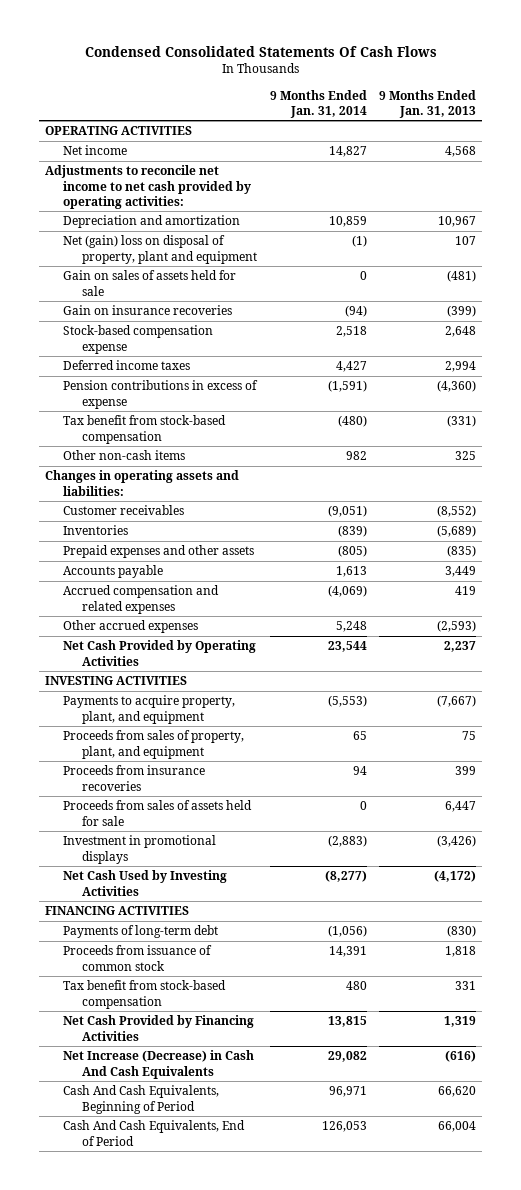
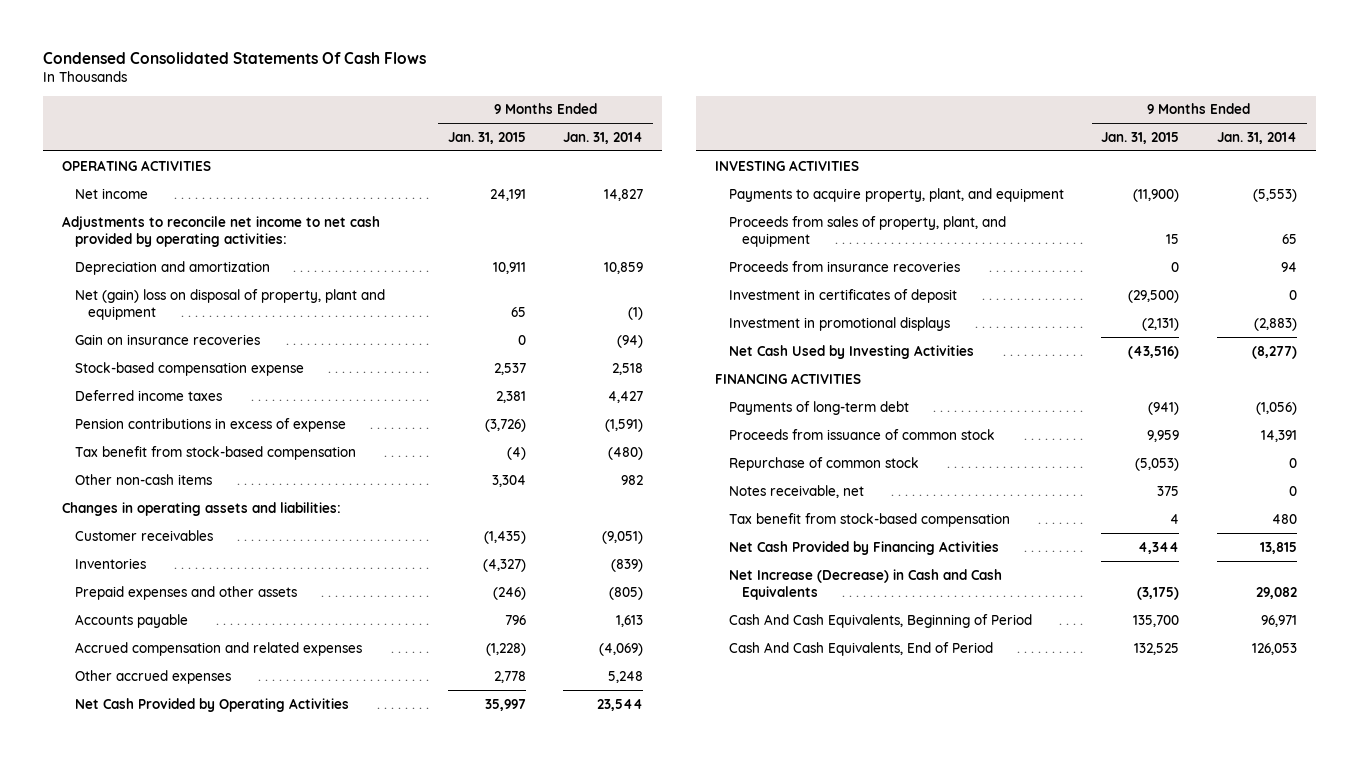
[379,89,477,118] 9 Months Ended Jan. 31, 2013 -> none
none -> [447,132,526,145] Jan. 31, 2015
[63,270,237,296] Gain on sales of assets held for sale -> none
[63,800,253,826] Proceeds from sales of assets held for sale -> none
none -> [728,288,957,303] Investment in certificates of deposit
none -> [728,456,919,471] Repurchase of common stock
none -> [728,484,864,498] Notes receivable, net
[63,1050,255,1079] Net Increase (Decrease) in Cash And Cash Equivalents -> [728,568,1002,601] Net Increase (Decrease) in Cash and Cash Equivalents

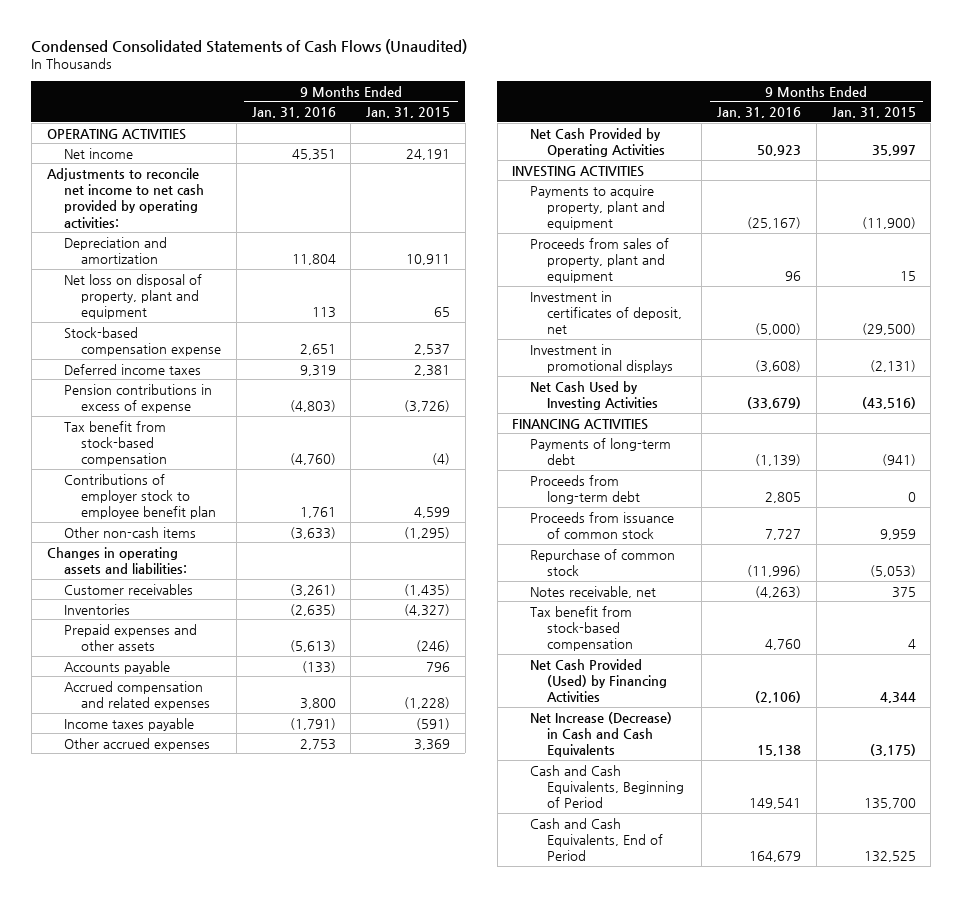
[42,51,426,64] Condensed Consolidated Statements Of Cash Flows -> [31,39,468,55] Condensed Consolidated Statements of Cash Flows (Unaudited)
[563,132,644,145] Jan. 31, 2014 -> none
none -> [251,106,336,118] Jan. 31, 2016
[75,333,261,345] Gain on insurance recoveries -> none
[75,288,386,321] Net (gain) loss on disposal of property, plant and equipment -> [63,273,202,320] Net loss on disposal of property, plant and equipment
none -> [63,473,216,520] Contributions of employer stock to employee benefit plan
[491,474,526,487] 3,304 -> [404,526,451,539] (1,295)
none -> [63,717,194,731] Income taxes payable
[493,670,526,683] 2,778 -> [414,738,451,750] 3,369
[728,260,960,272] Proceeds from insurance recoveries -> none
[728,187,1064,202] Payments to acquire property, plant, and equipment -> [529,184,665,231] Payments to acquire property, plant and equipment
[728,215,1006,248] Proceeds from sales of property, plant, and equipment -> [529,237,669,284] Proceeds from sales of property, plant and equipment
[728,288,957,303] Investment in certificates of deposit -> [529,290,682,335] Investment in certificates of deposit, net
none -> [529,474,640,504] Proceeds from long-term debt
[728,540,999,555] Net Cash Provided by Financing Activities -> [529,658,667,703] Net Cash Provided (Used) by Financing Activities
[728,613,1032,628] Cash And Cash Equivalents, Beginning of Period -> [529,764,684,809] Cash and Cash Equivalents, Beginning of Period
[728,641,993,656] Cash And Cash Equivalents, End of Period -> [529,817,663,862] Cash and Cash Equivalents, End of Period

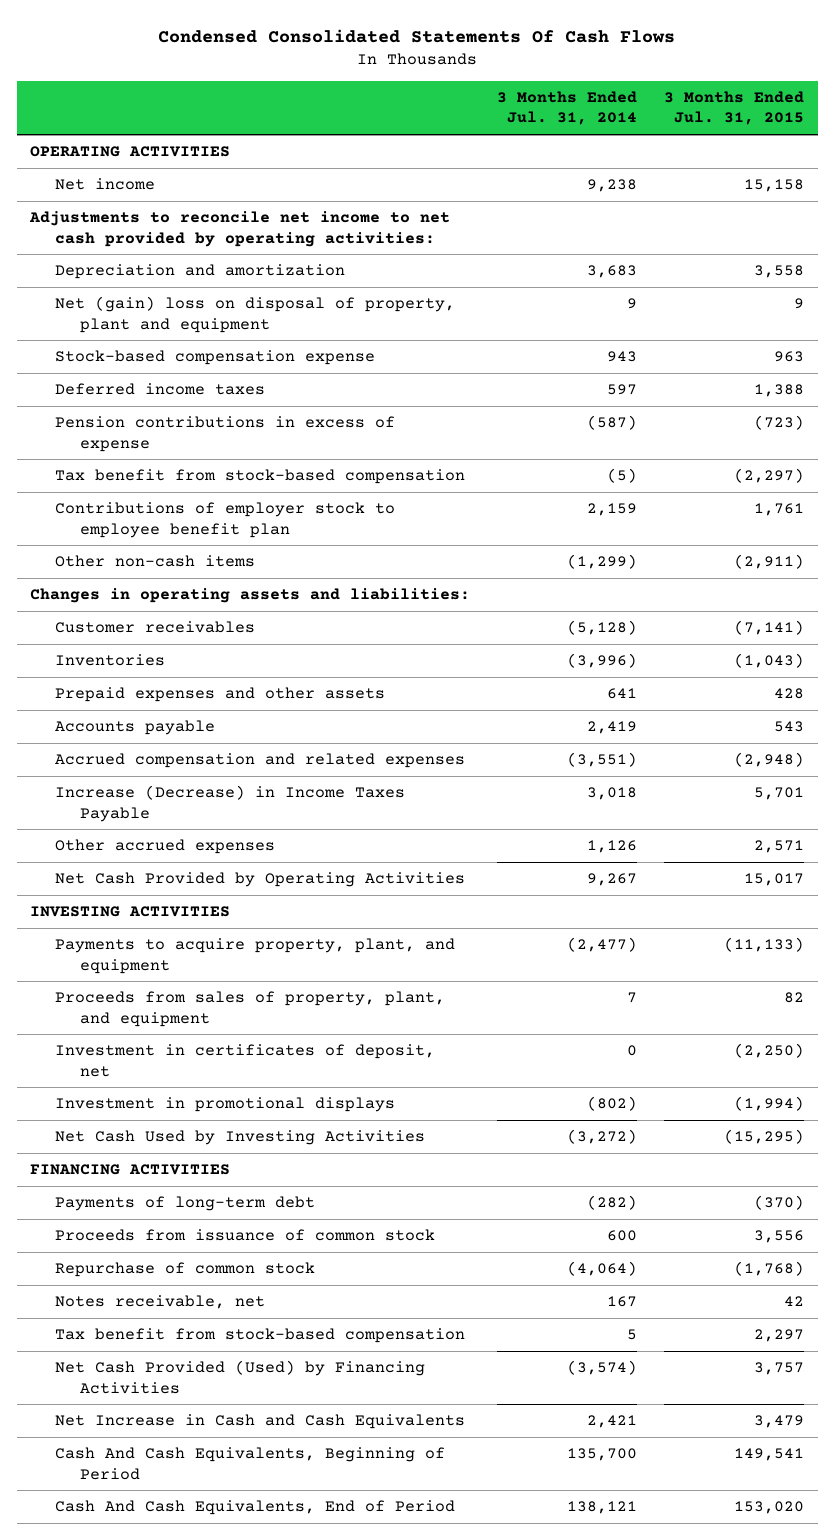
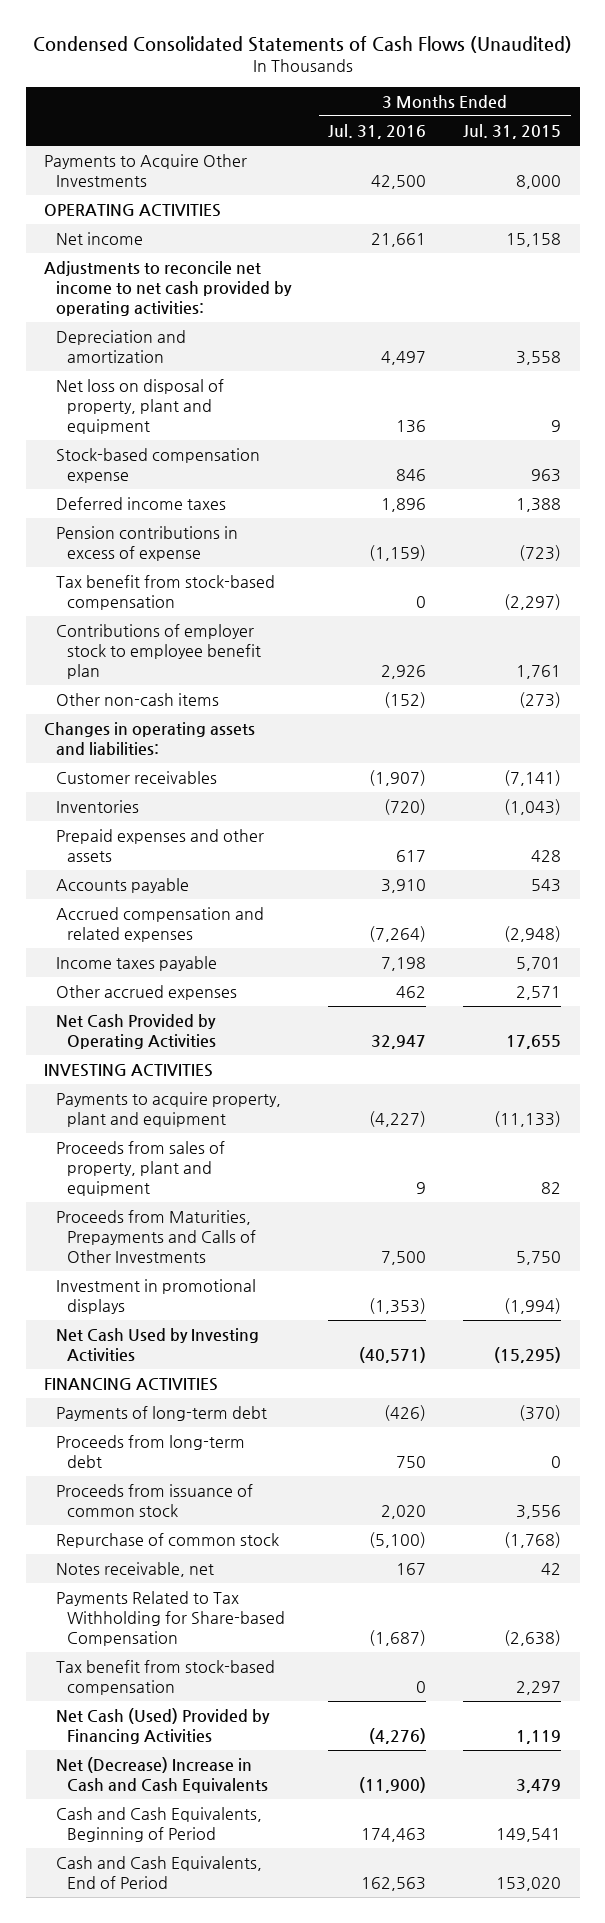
[158,29,676,44] Condensed Consolidated Statements Of Cash Flows -> [32,35,572,53] Condensed Consolidated Statements of Cash Flows (Unaudited)
[497,90,638,126] 3 Months Ended Jul. 31, 2014 -> none
none -> [327,124,426,140] Jul. 31, 2016
none -> [44,154,248,187] Payments to Acquire Other Investments
[55,296,456,333] Net (gain) loss on disposal of property, plant and equipment -> [55,379,224,434] Net loss on disposal of property, plant and equipment
[734,554,805,570] (2,911) -> [519,692,562,709] (273)
[55,785,406,822] Increase (Decrease) in Income Taxes Payable -> [55,956,217,972] Income taxes payable
[744,873,805,887] 15,017 -> [506,1034,562,1049] 17,655
[55,1044,436,1077] Investment in certificates of deposit, net -> none
[55,938,456,974] Payments to acquire property, plant, and equipment -> [55,1092,281,1127] Payments to acquire property, plant and equipment
[55,991,446,1027] Proceeds from sales of property, plant, and equipment -> [55,1141,225,1196] Proceeds from sales of property, plant and equipment
none -> [55,1210,256,1263] Proceeds from Maturities, Prepayments and Calls of Other Investments
none -> [55,1435,245,1468] Proceeds from long-term debt
none -> [55,1591,285,1646] Payments Related to Tax Withholding for Share-based Compensation
[55,1360,426,1394] Net Cash Provided (Used) by Financing Activities -> [55,1708,270,1744] Net Cash (Used) Provided by Financing Activities
[754,1362,805,1376] 3,757 -> [516,1729,562,1744] 1,119
[55,1414,466,1430] Net Increase in Cash and Cash Equivalents -> [55,1757,268,1793] Net (Decrease) Increase in Cash and Cash Equivalents
[55,1447,446,1480] Cash And Cash Equivalents, Beginning of Period -> [55,1807,262,1842] Cash and Cash Equivalents, Beginning of Period
[55,1500,456,1516] Cash And Cash Equivalents, End of Period -> [55,1856,262,1889] Cash and Cash Equivalents, End of Period

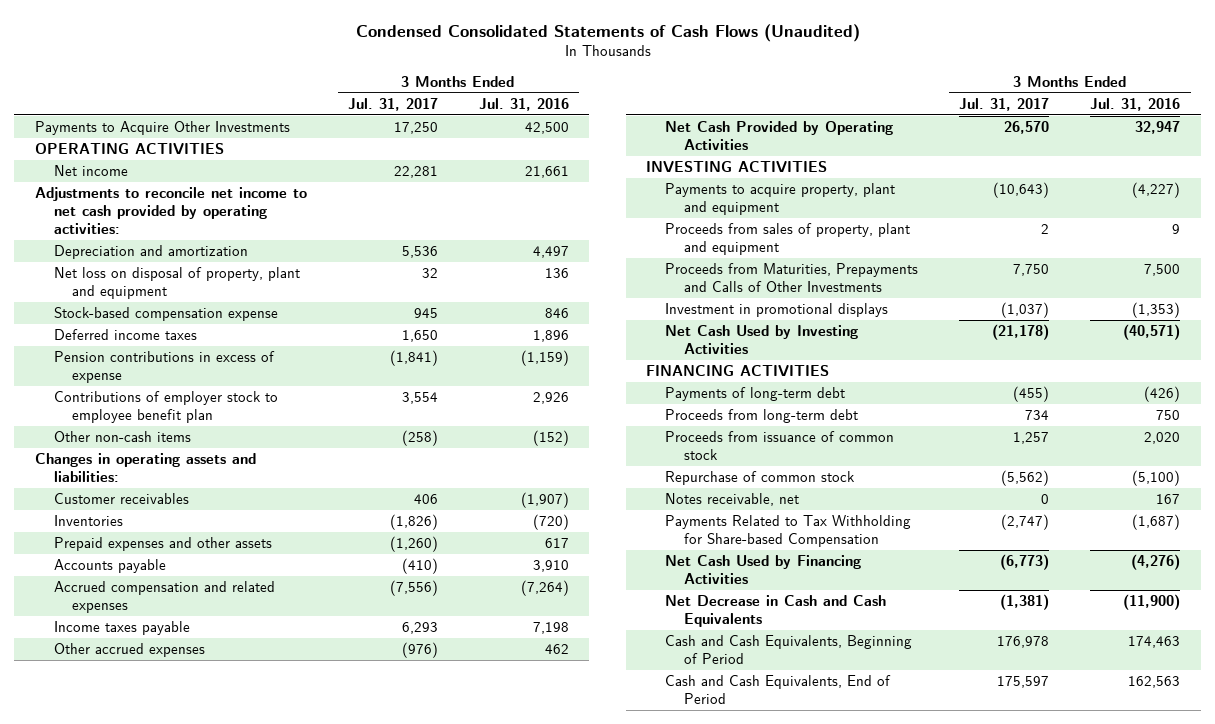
[463,124,562,140] Jul. 31, 2015 -> none
none -> [347,97,438,111] Jul. 31, 2017
[55,575,275,610] Tax benefit from stock-based compensation -> none
[55,1660,275,1695] Tax benefit from stock-based compensation -> none
[55,1708,270,1744] Net Cash (Used) Provided by Financing Activities -> [665,555,862,584] Net Cash Used by Financing Activities
[55,1757,268,1793] Net (Decrease) Increase in Cash and Cash Equivalents -> [665,595,887,627] Net Decrease in Cash and Cash Equivalents

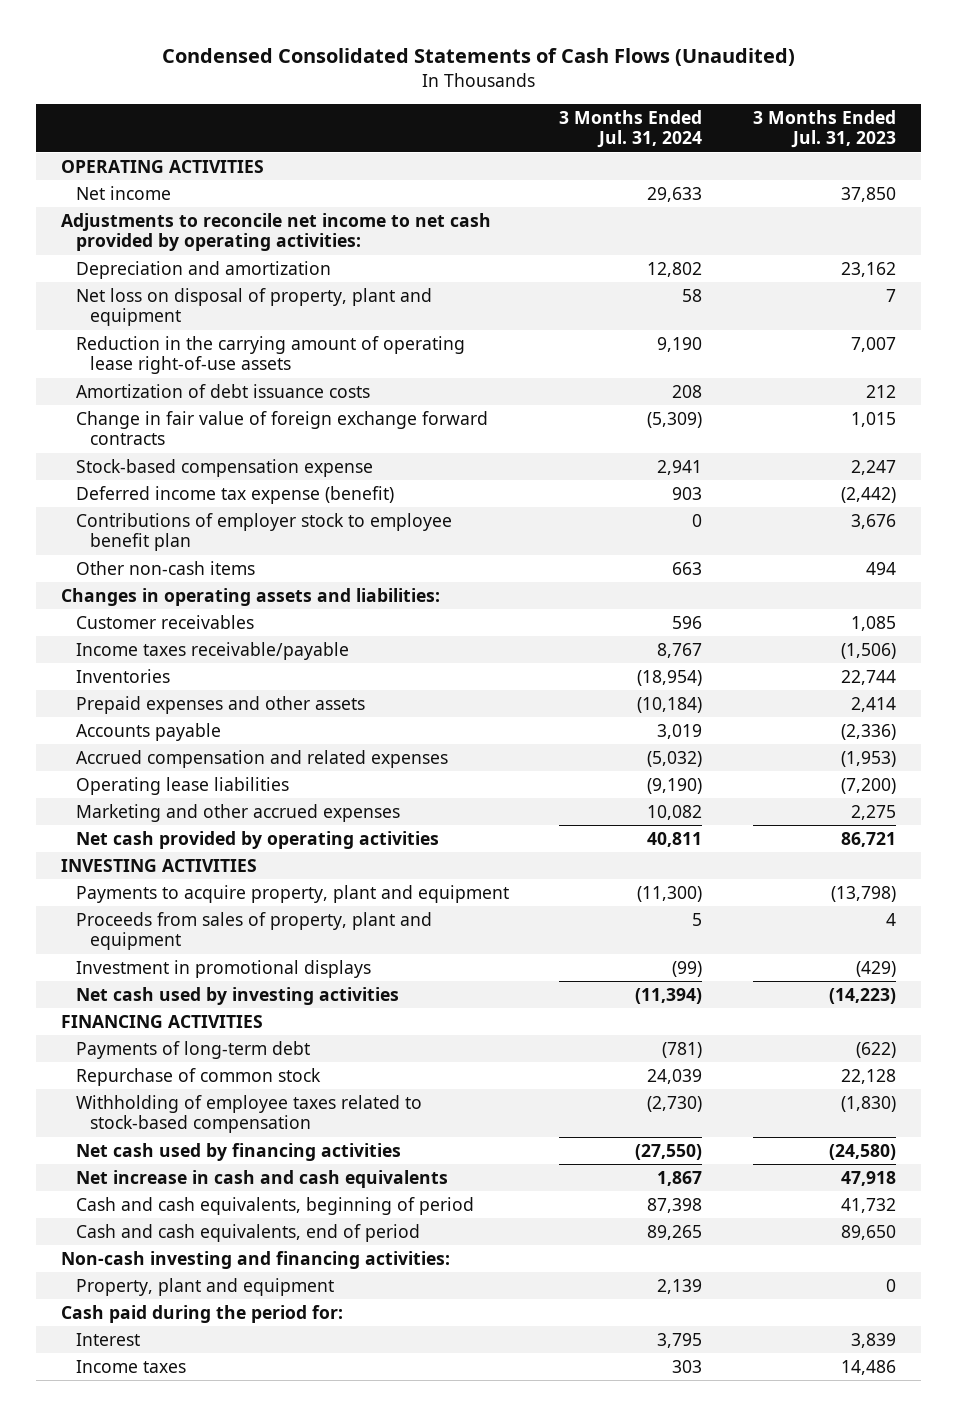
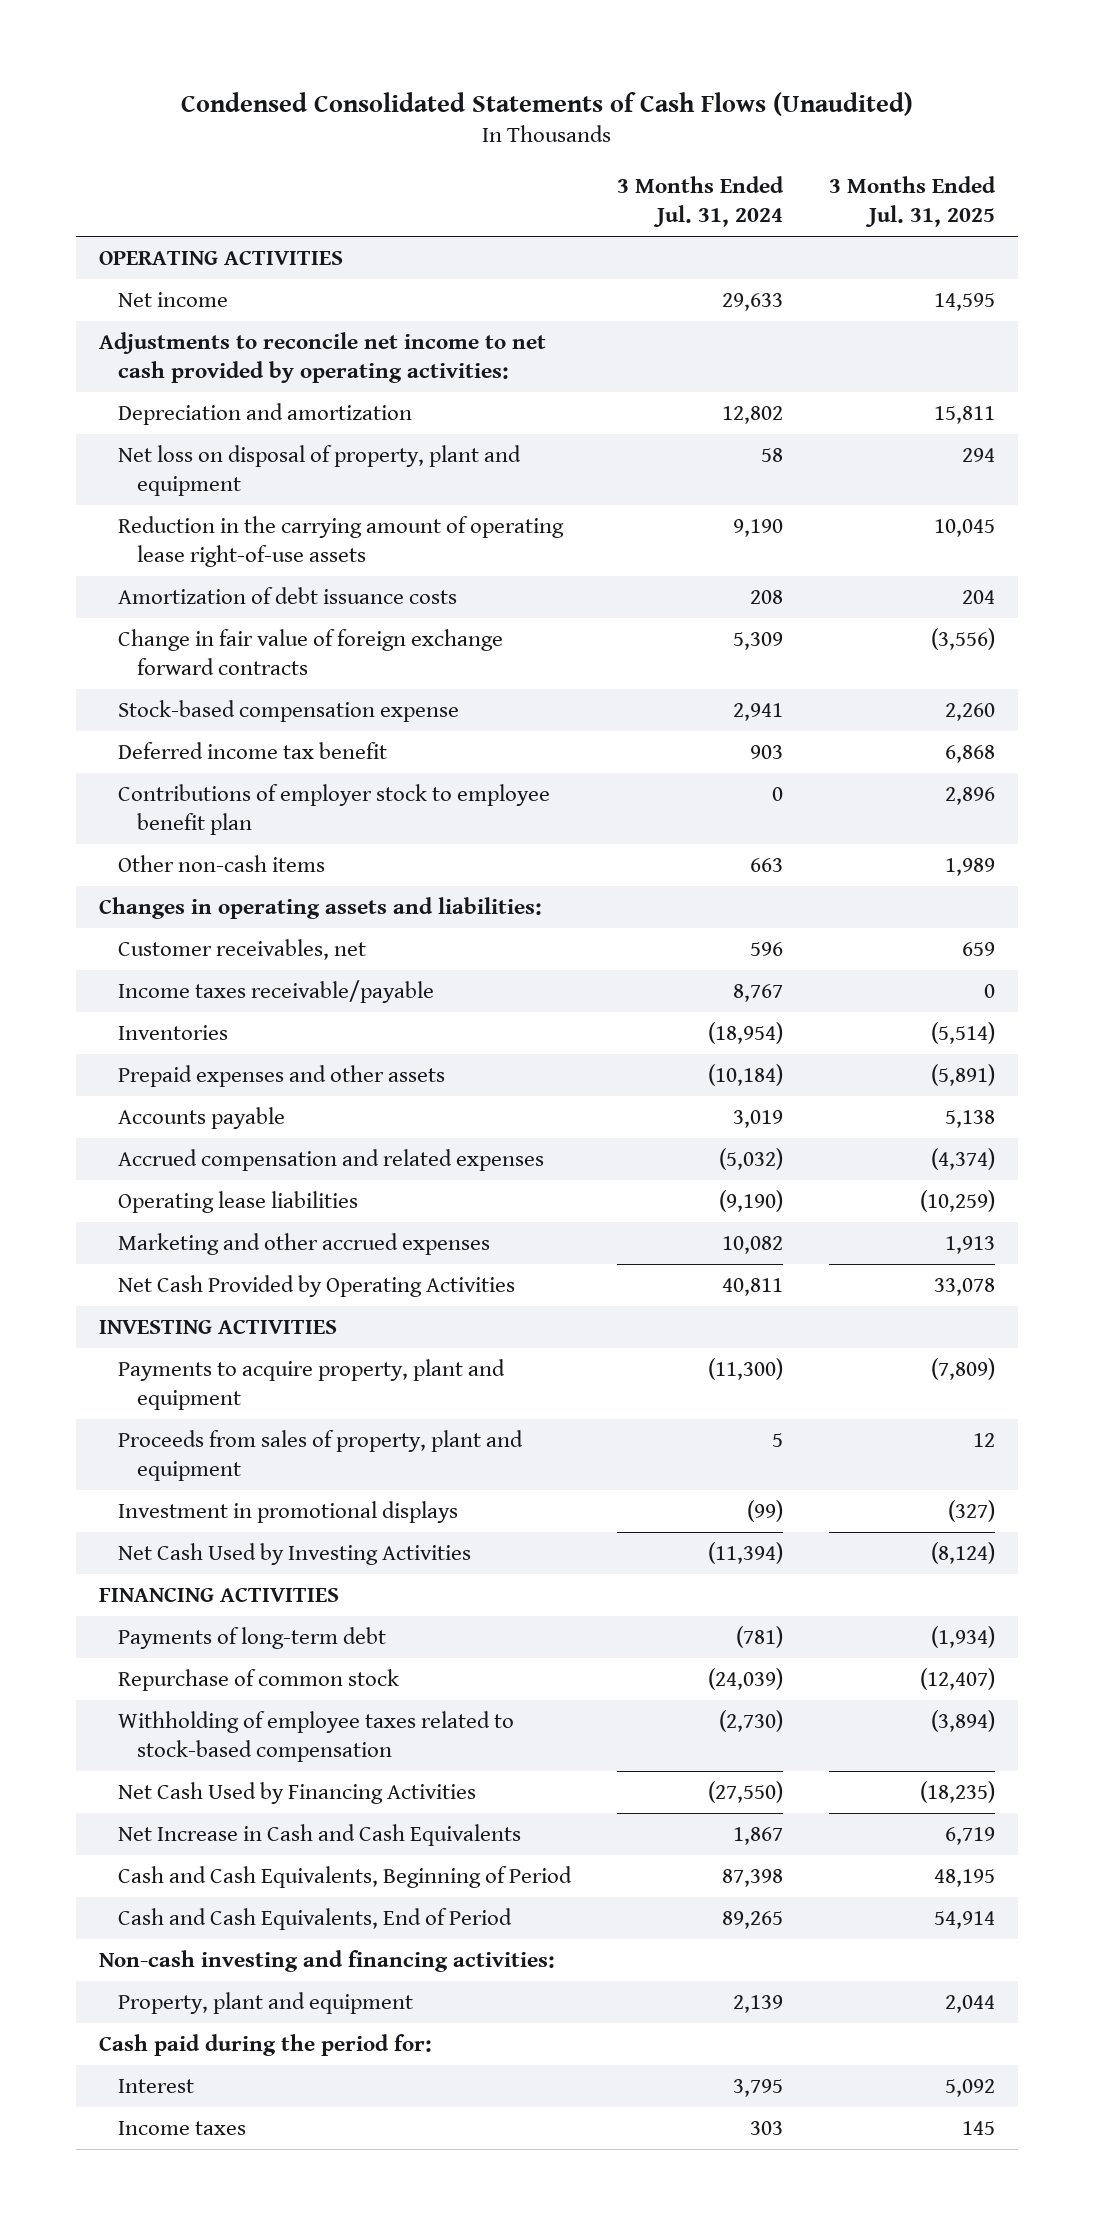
[752,110,896,149] 3 Months Ended Jul. 31, 2023 -> none
none -> [828,176,996,228] 3 Months Ended Jul. 31, 2025
[647,411,703,428] (5,309) -> [732,631,783,650] 5,309
[75,485,394,504] Deferred income tax expense (benefit) -> [118,741,388,759] Deferred income tax benefit
[75,614,254,629] Customer receivables -> [118,938,367,960] Customer receivables, net
[75,830,439,849] Net cash provided by operating activities -> [118,1274,516,1297] Net Cash Provided by Operating Activities
[75,986,399,1005] Net cash used by investing activities -> [118,1542,472,1565] Net Cash Used by Investing Activities
[647,1068,703,1084] 24,039 -> [707,1667,783,1690] (24,039)
[75,1142,401,1161] Net cash used by financing activities -> [118,1781,477,1804] Net Cash Used by Financing Activities
[75,1169,448,1188] Net increase in cash and cash equivalents -> [118,1823,522,1846] Net Increase in Cash and Cash Equivalents
[75,1196,474,1215] Cash and cash equivalents, beginning of period -> [118,1865,573,1888] Cash and Cash Equivalents, Beginning of Period
[75,1223,420,1242] Cash and cash equivalents, end of period -> [118,1907,513,1930] Cash and Cash Equivalents, End of Period

